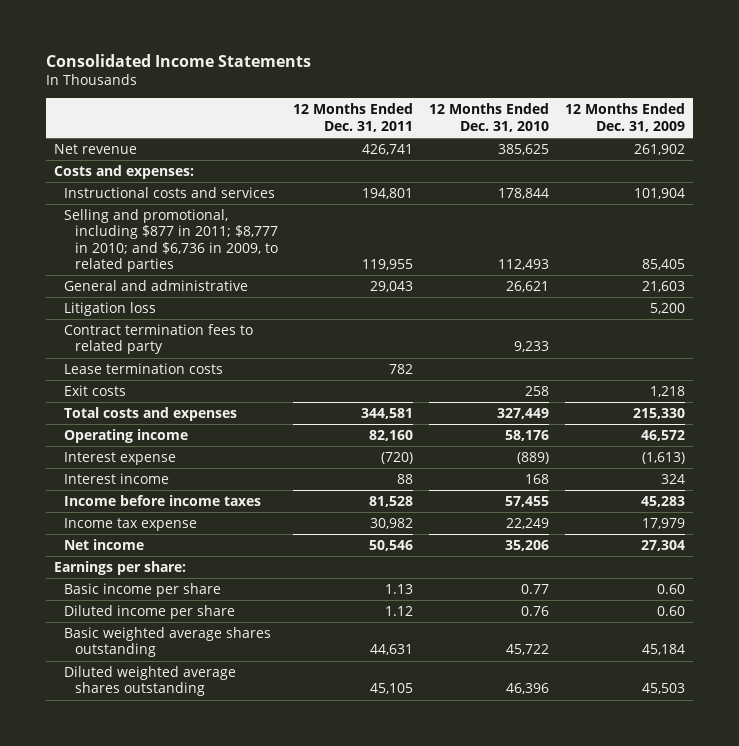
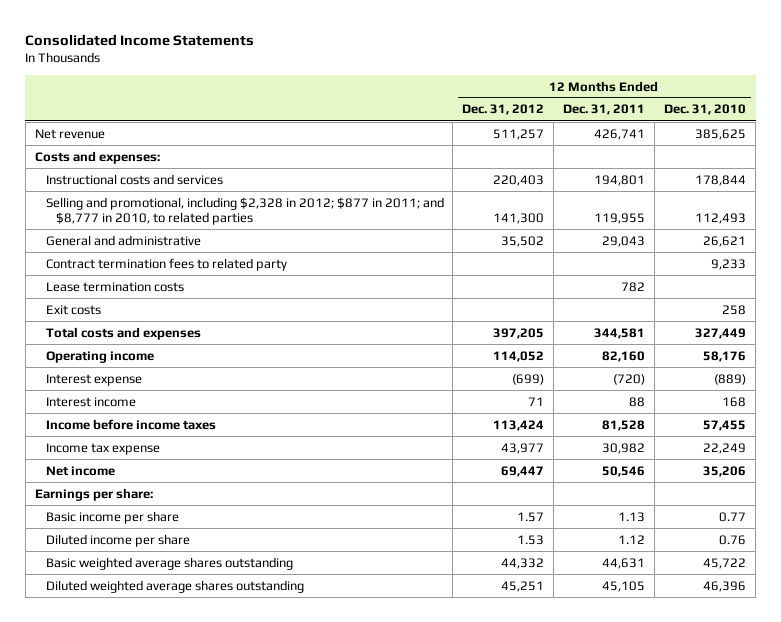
[564,103,685,132] 12 Months Ended Dec. 31, 2009 -> none
none -> [462,104,545,116] Dec. 31, 2012
[64,208,278,272] Selling and promotional, including $877 in 2011; $8,777 in 2010; and $6,736 in 2009, to related parties -> [45,196,444,225] Selling and promotional, including $2,328 in 2012; $877 in 2011; and $8,777 in 2010, to related parties
[64,301,157,316] Litigation loss -> none

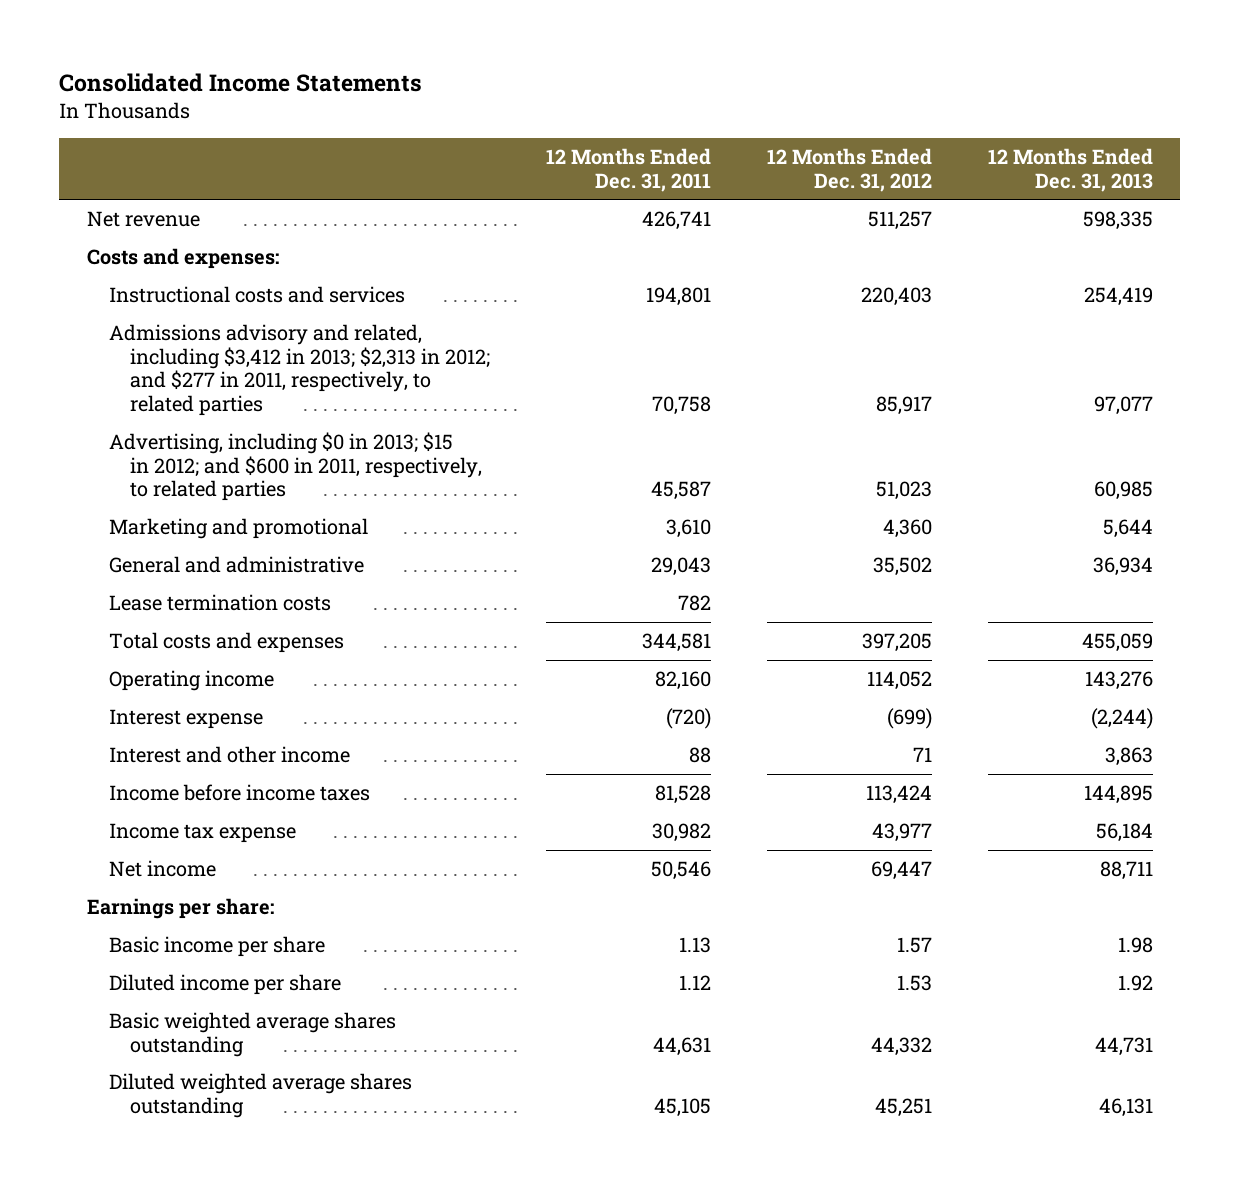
[664,104,747,116] Dec. 31, 2010 -> none
none -> [987,147,1153,192] 12 Months Ended Dec. 31, 2013
[45,196,444,225] Selling and promotional, including $2,328 in 2012; $877 in 2011; and $8,777 in 2010, to related parties -> none
none -> [108,324,490,417] Admissions advisory and related, including $3,412 in 2013; $2,313 in 2012; and $277 in 2011, respectively, to related parties
none -> [108,432,482,502] Advertising, including $0 in 2013; $15 in 2012; and $600 in 2011, respectively, to related parties
none -> [108,518,368,540] Marketing and promotional
[45,257,287,271] Contract termination fees to related party -> none
[45,304,101,315] Exit costs -> none
[45,396,136,407] Interest income -> [108,746,350,764] Interest and other income

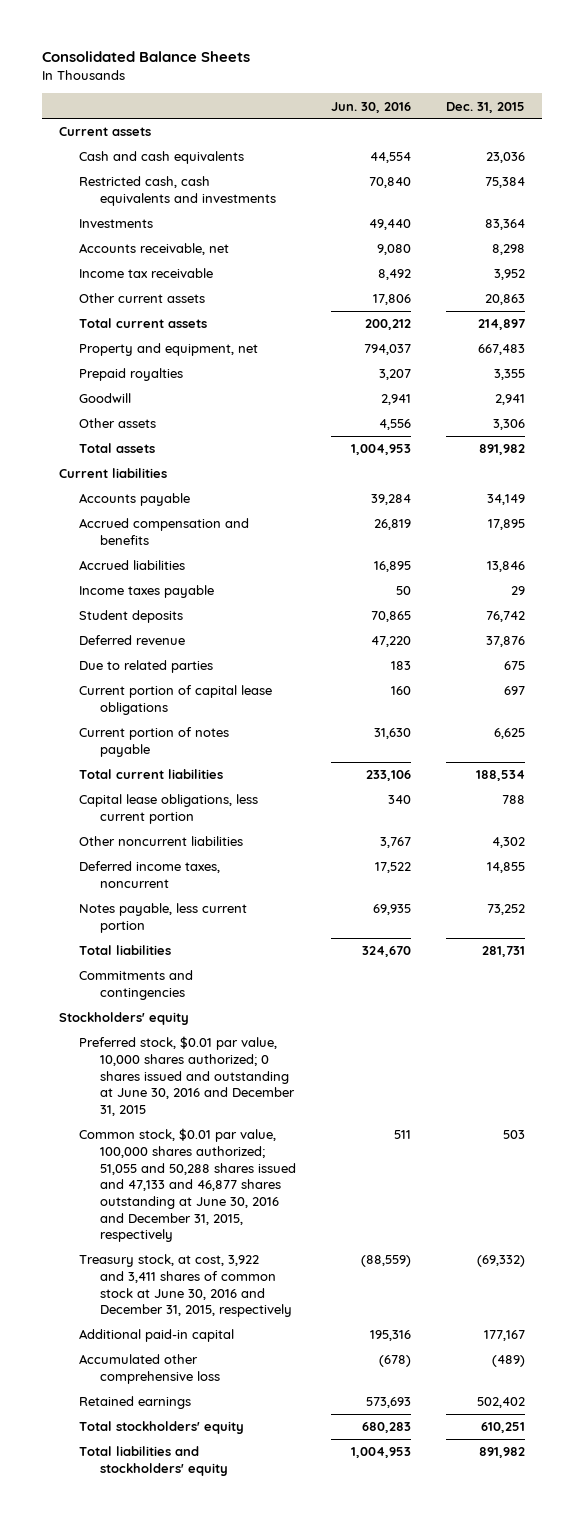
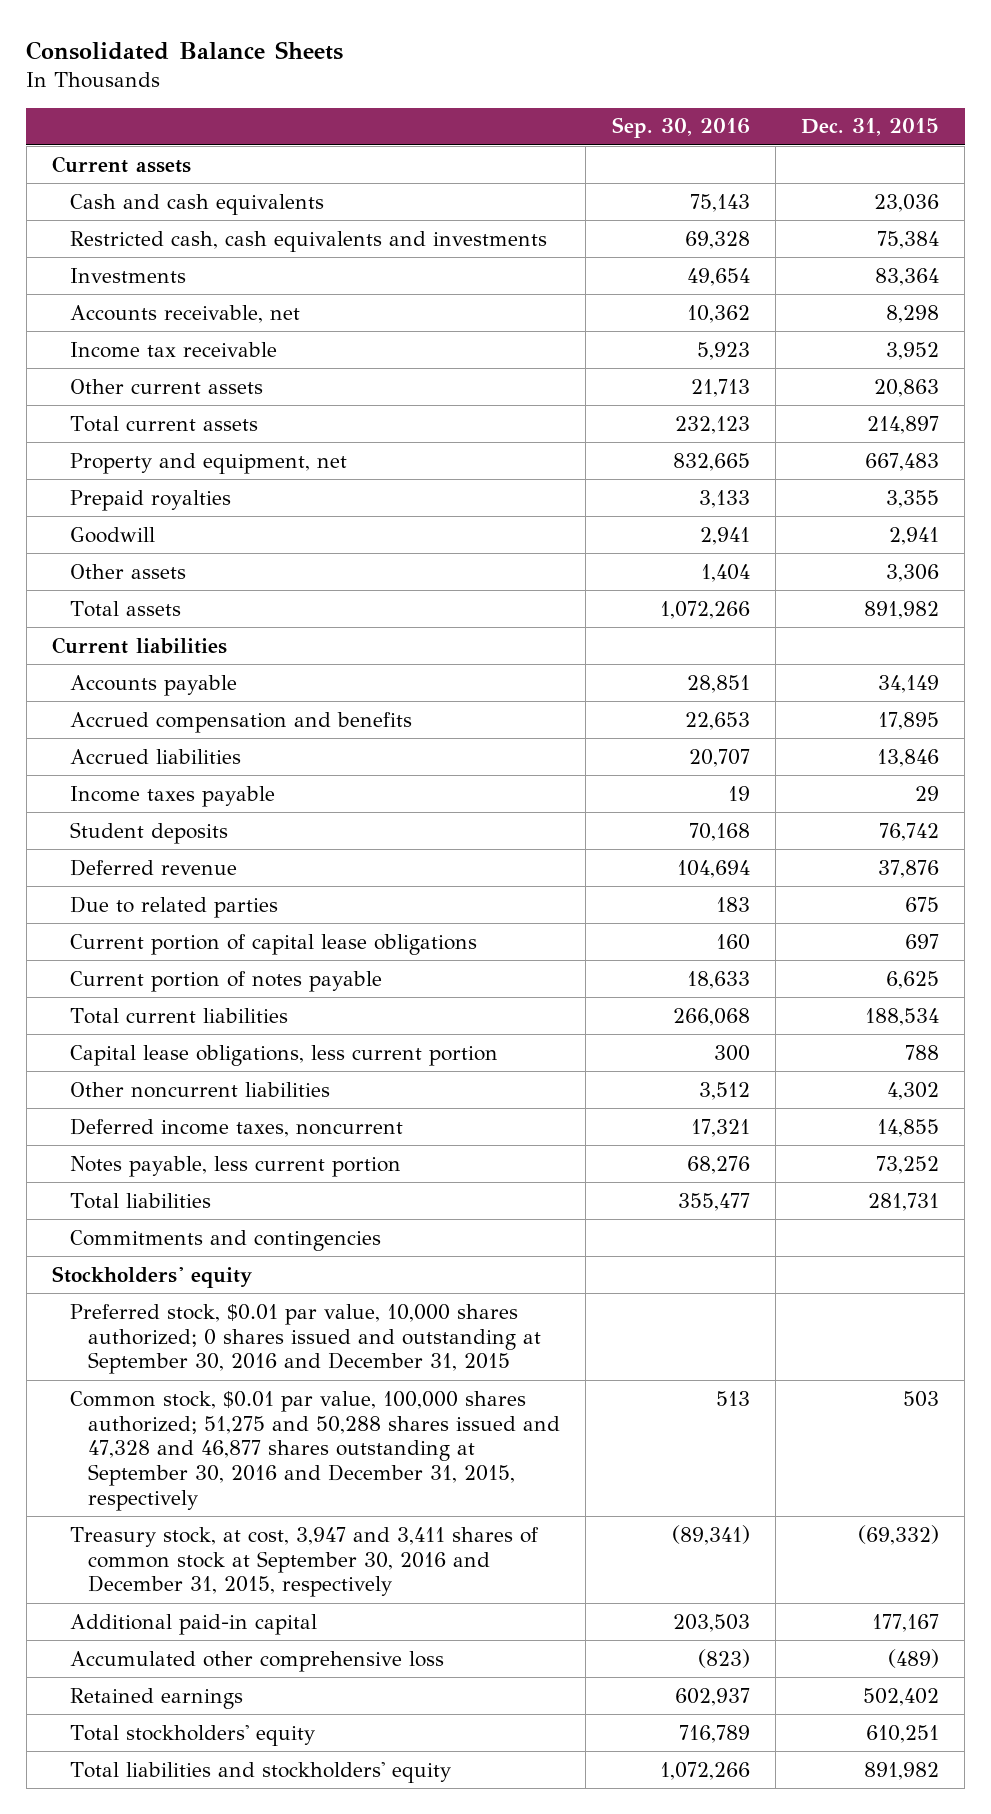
[330,101,411,113] Jun. 30, 2016 -> none
none -> [611,117,750,139] Sep. 30, 2016
[79,1036,295,1116] Preferred stock, $0.01 par value, 10,000 shares authorized; 0 shares issued and outstanding at June 30, 2016 and December 31, 2015 -> [70,1303,541,1375] Preferred stock, $0.01 par value, 10,000 shares authorized; 0 shares issued and outstanding at September 30, 2016 and December 31, 2015
[79,1128,296,1243] Common stock, $0.01 par value, 100,000 shares authorized; 51,055 and 50,288 shares issued and 47,133 and 46,877 shares outstanding at June 30, 2016 and December 31, 2015, respectively -> [70,1390,560,1511] Common stock, $0.01 par value, 100,000 shares authorized; 51,275 and 50,288 shares issued and 47,328 and 46,877 shares outstanding at September 30, 2016 and December 31, 2015, respectively
[79,1254,292,1318] Treasury stock, at cost, 3,922 and 3,411 shares of common stock at June 30, 2016 and December 31, 2015, respectively -> [70,1526,540,1598] Treasury stock, at cost, 3,947 and 3,411 shares of common stock at September 30, 2016 and December 31, 2015, respectively

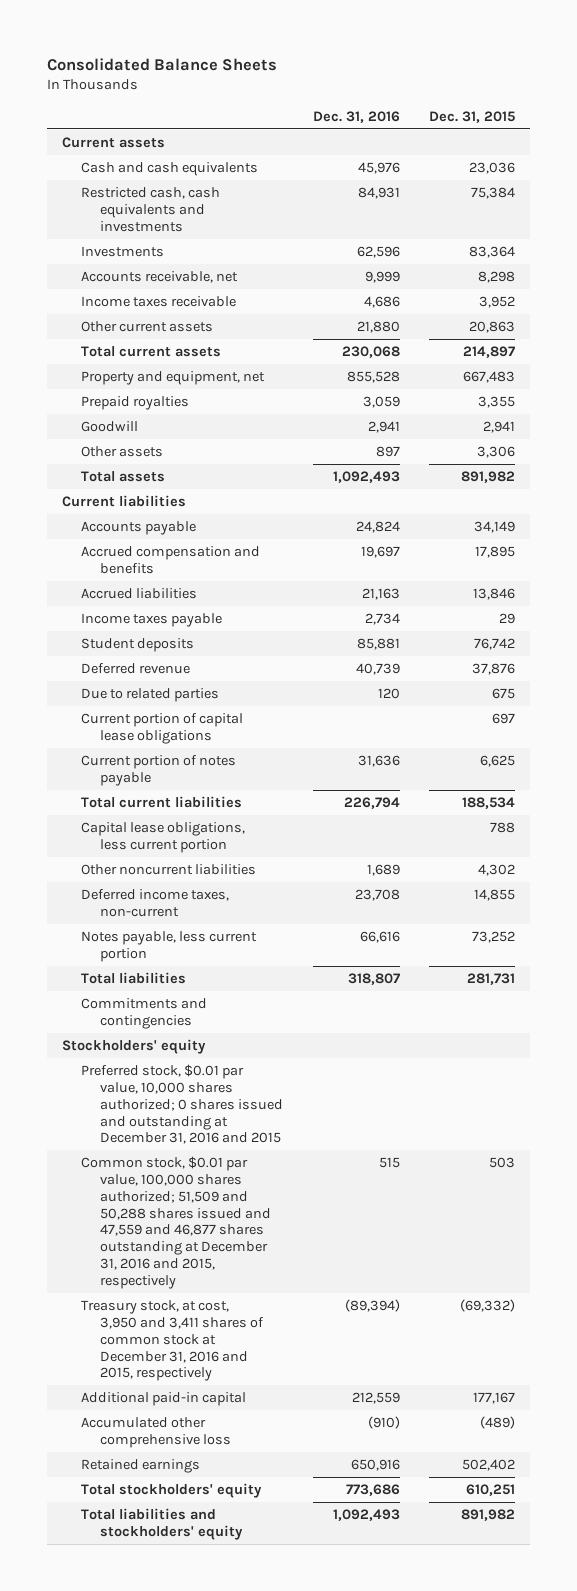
[611,117,750,139] Sep. 30, 2016 -> none
none -> [312,110,400,123] Dec. 31, 2016
[70,341,278,358] Income tax receivable -> [81,295,237,307] Income taxes receivable
[70,1117,404,1137] Deferred income taxes, noncurrent -> [81,888,230,917] Deferred income taxes, non-current
[70,1303,541,1375] Preferred stock, $0.01 par value, 10,000 shares authorized; 0 shares issued and outstanding at September 30, 2016 and December 31, 2015 -> [81,1063,284,1145] Preferred stock, $0.01 par value, 10,000 shares authorized; 0 shares issued and outstanding at December 31, 2016 and 2015
[70,1390,560,1511] Common stock, $0.01 par value, 100,000 shares authorized; 51,275 and 50,288 shares issued and 47,328 and 46,877 shares outstanding at September 30, 2016 and December 31, 2015, respectively -> [81,1155,272,1290] Common stock, $0.01 par value, 100,000 shares authorized; 51,509 and 50,288 shares issued and 47,559 and 46,877 shares outstanding at December 31, 2016 and 2015, respectively
[70,1526,540,1598] Treasury stock, at cost, 3,947 and 3,411 shares of common stock at September 30, 2016 and December 31, 2015, respectively -> [81,1299,265,1382] Treasury stock, at cost, 3,950 and 3,411 shares of common stock at December 31, 2016 and 2015, respectively

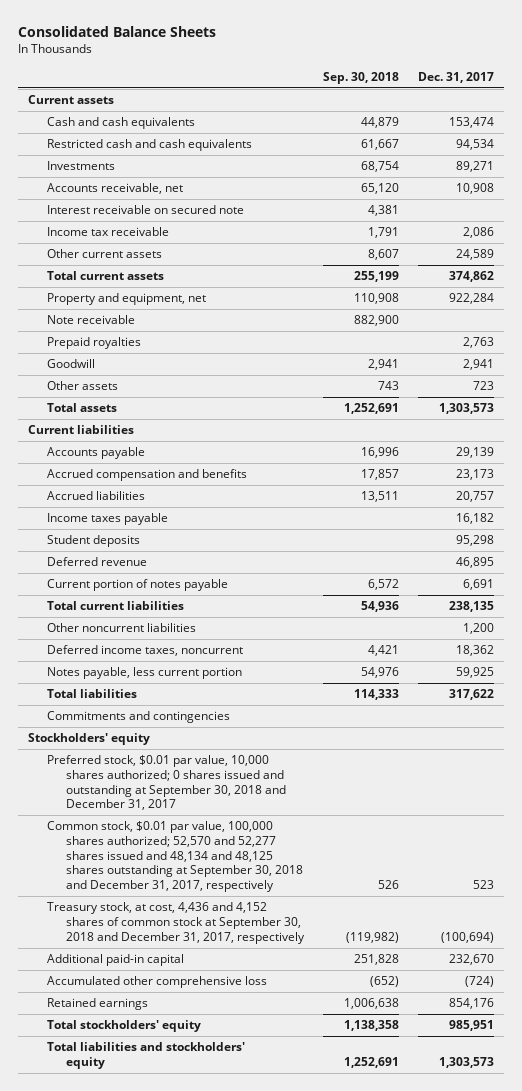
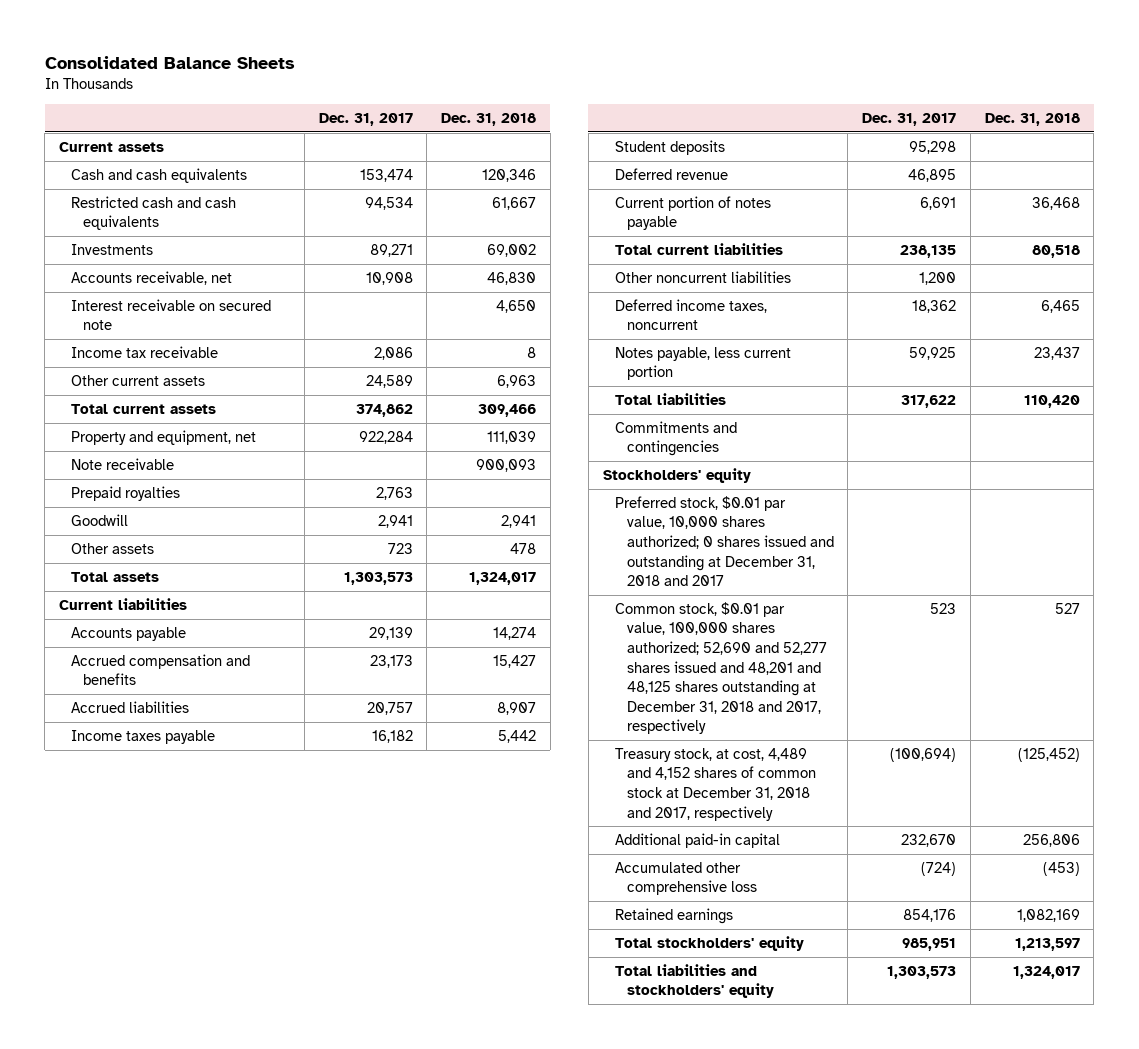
[322,71,399,84] Sep. 30, 2018 -> none
none -> [441,113,537,127] Dec. 31, 2018
[46,755,286,811] Preferred stock, $0.01 par value, 10,000 shares authorized; 0 shares issued and outstanding at September 30, 2018 and December 31, 2017 -> [614,495,834,587] Preferred stock, $0.01 par value, 10,000 shares authorized; 0 shares issued and outstanding at December 31, 2018 and 2017
[46,821,303,892] Common stock, $0.01 par value, 100,000 shares authorized; 52,570 and 52,277 shares issued and 48,134 and 48,125 shares outstanding at September 30, 2018 and December 31, 2017, respectively -> [614,601,827,735] Common stock, $0.01 par value, 100,000 shares authorized; 52,690 and 52,277 shares issued and 48,201 and 48,125 shares outstanding at December 31, 2018 and 2017, respectively
[46,902,305,944] Treasury stock, at cost, 4,436 and 4,152 shares of common stock at September 30, 2018 and December 31, 2017, respectively -> [614,747,816,821] Treasury stock, at cost, 4,489 and 4,152 shares of common stock at December 31, 2018 and 2017, respectively

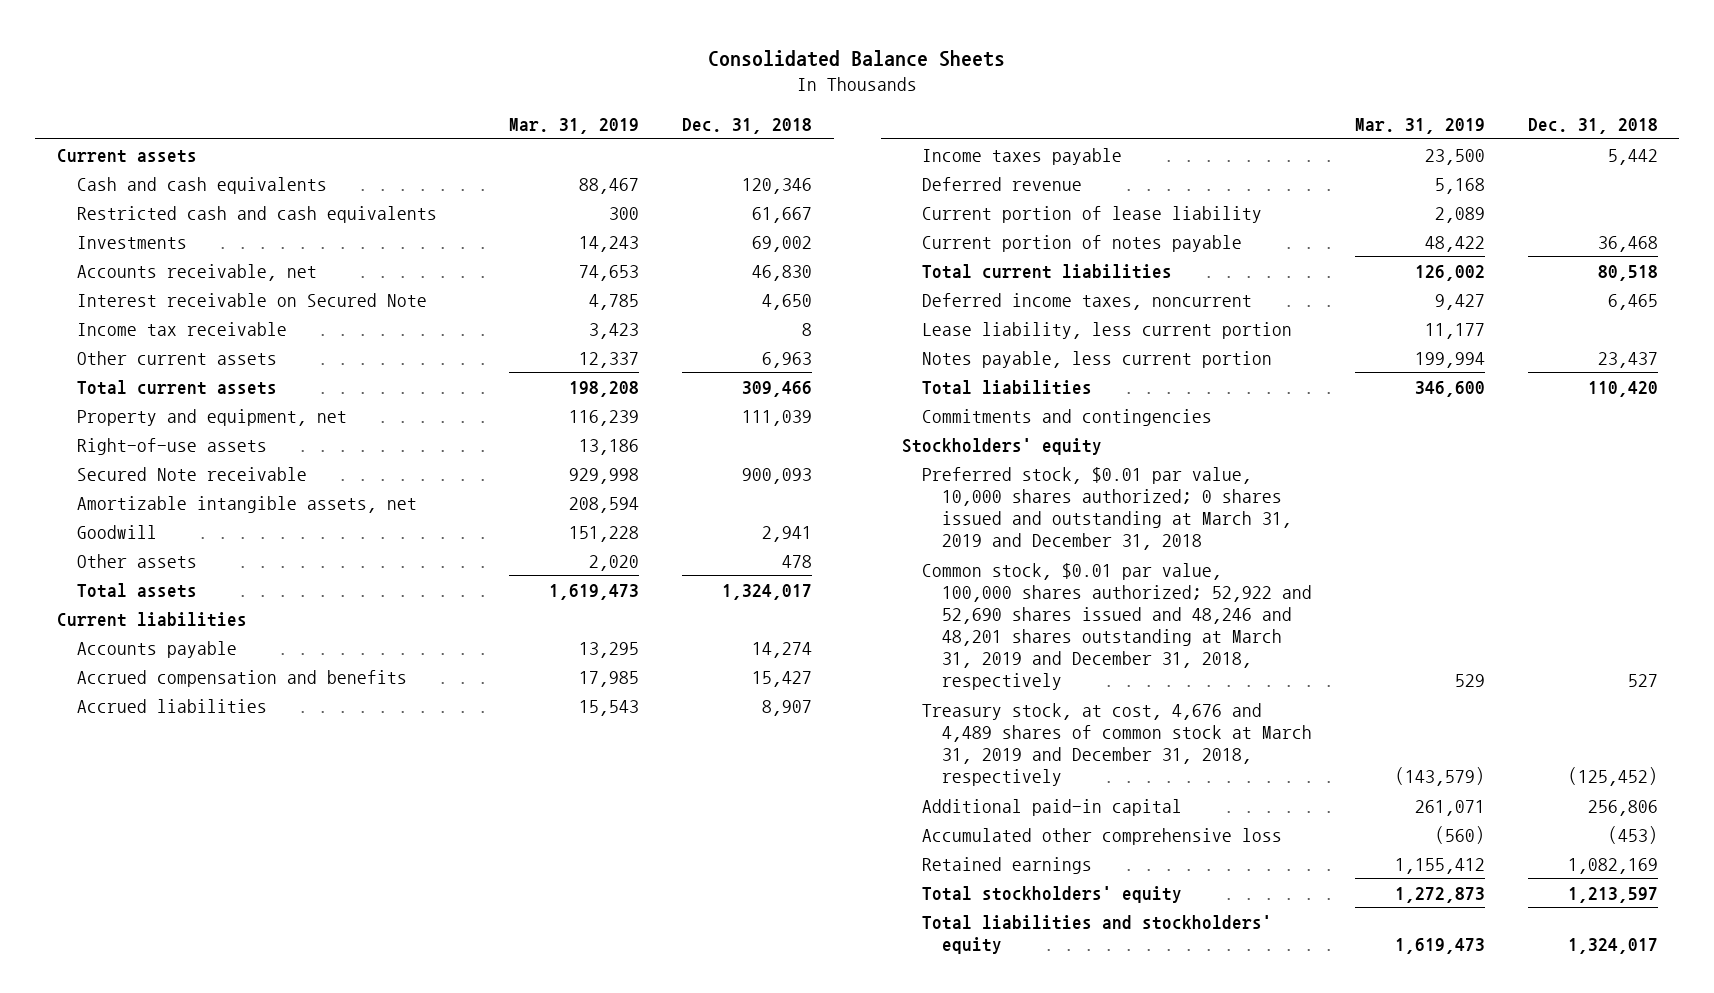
[318,113,413,127] Dec. 31, 2017 -> none
none -> [509,118,640,135] Mar. 31, 2019
[71,298,272,331] Interest receivable on secured note -> [76,292,427,307] Interest receivable on Secured Note
[71,485,181,501] Prepaid royalties -> none
none -> [76,437,267,455] Right-of-use assets
[71,457,175,470] Note receivable -> [76,466,307,481] Secured Note receivable
none -> [76,495,417,513] Amortizable intangible assets, net
[614,139,725,155] Student deposits -> none
none -> [922,205,1263,223] Current portion of lease liability
[614,270,791,283] Other noncurrent liabilities -> none
none -> [922,321,1293,339] Lease liability, less current portion
[614,495,834,587] Preferred stock, $0.01 par value, 10,000 shares authorized; 0 shares issued and outstanding at December 31, 2018 and 2017 -> [922,466,1293,551] Preferred stock, $0.01 par value, 10,000 shares authorized; 0 shares issued and outstanding at March 31, 2019 and December 31, 2018
[614,601,827,735] Common stock, $0.01 par value, 100,000 shares authorized; 52,690 and 52,277 shares issued and 48,201 and 48,125 shares outstanding at December 31, 2018 and 2017, respectively -> [922,562,1313,691] Common stock, $0.01 par value, 100,000 shares authorized; 52,922 and 52,690 shares issued and 48,246 and 48,201 shares outstanding at March 31, 2019 and December 31, 2018, respectively
[614,747,816,821] Treasury stock, at cost, 4,489 and 4,152 shares of common stock at December 31, 2018 and 2017, respectively -> [922,702,1313,787] Treasury stock, at cost, 4,676 and 4,489 shares of common stock at March 31, 2019 and December 31, 2018, respectively

